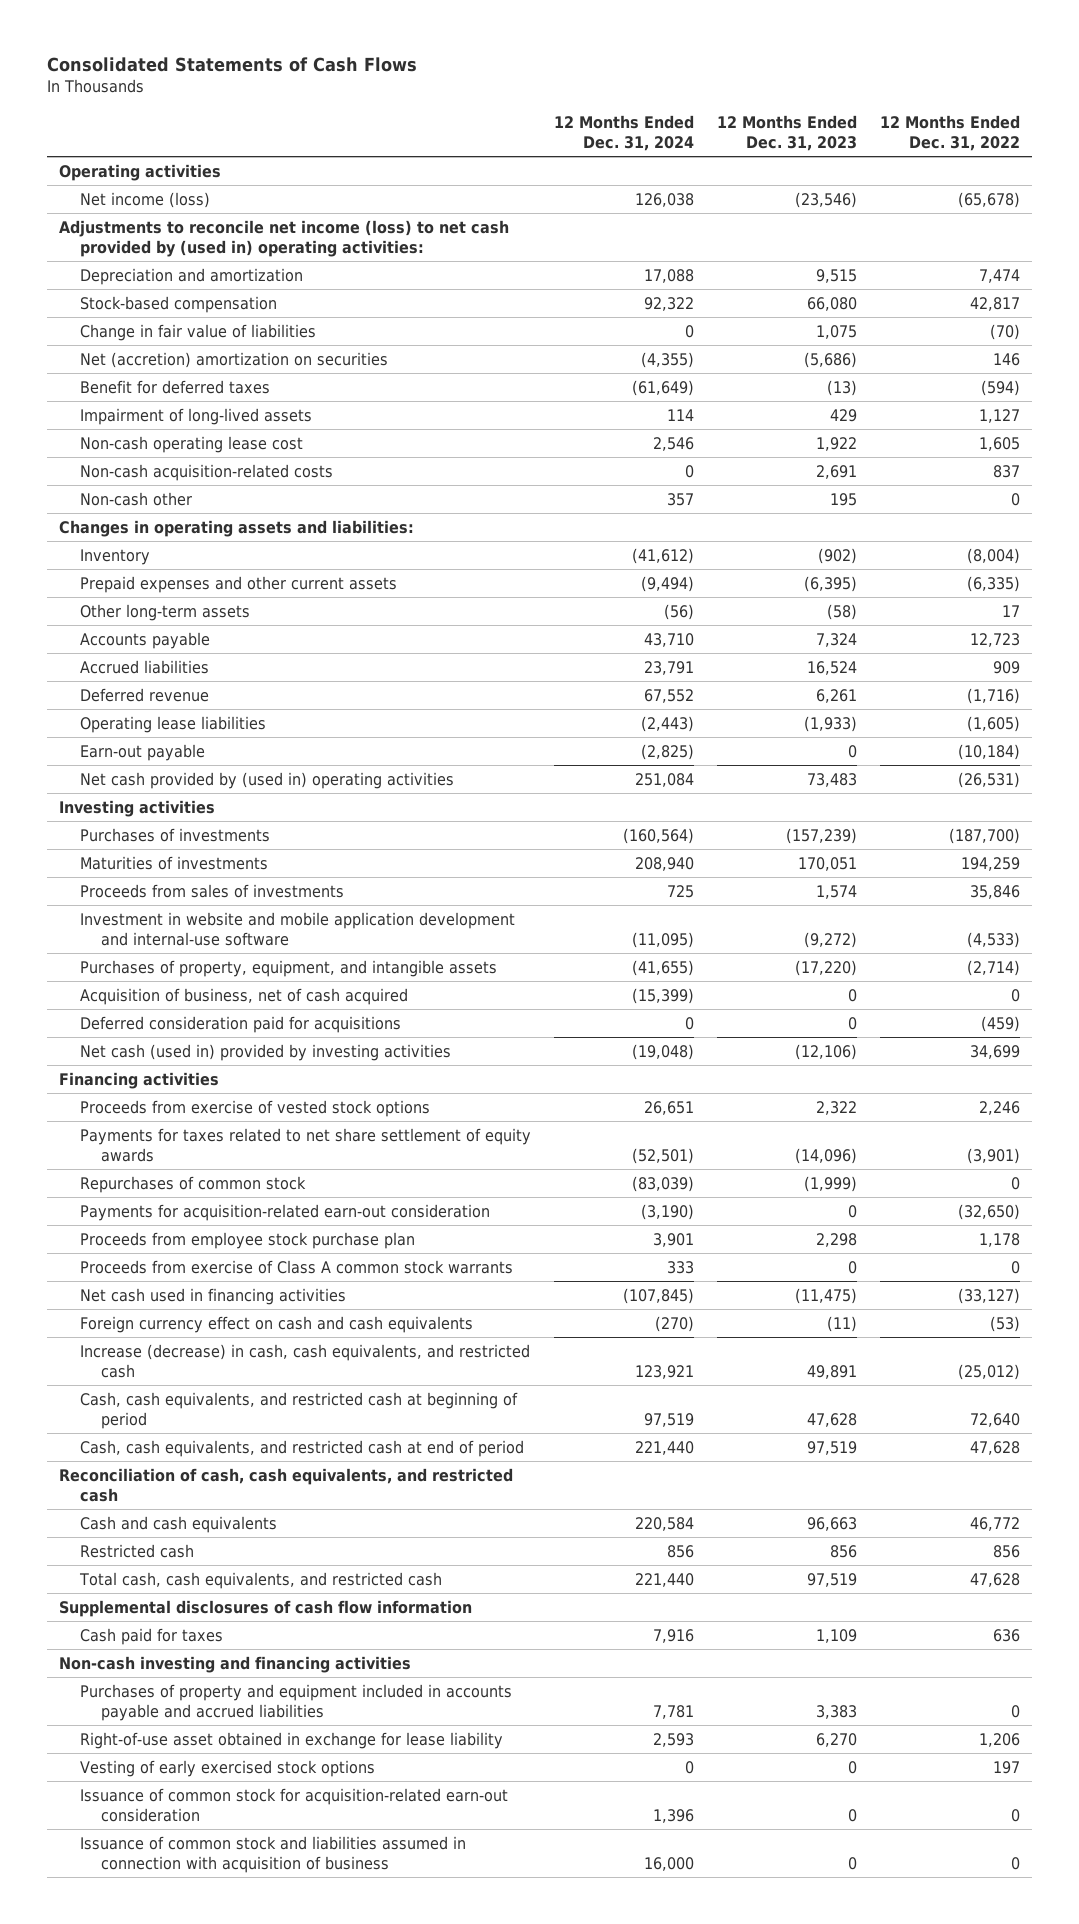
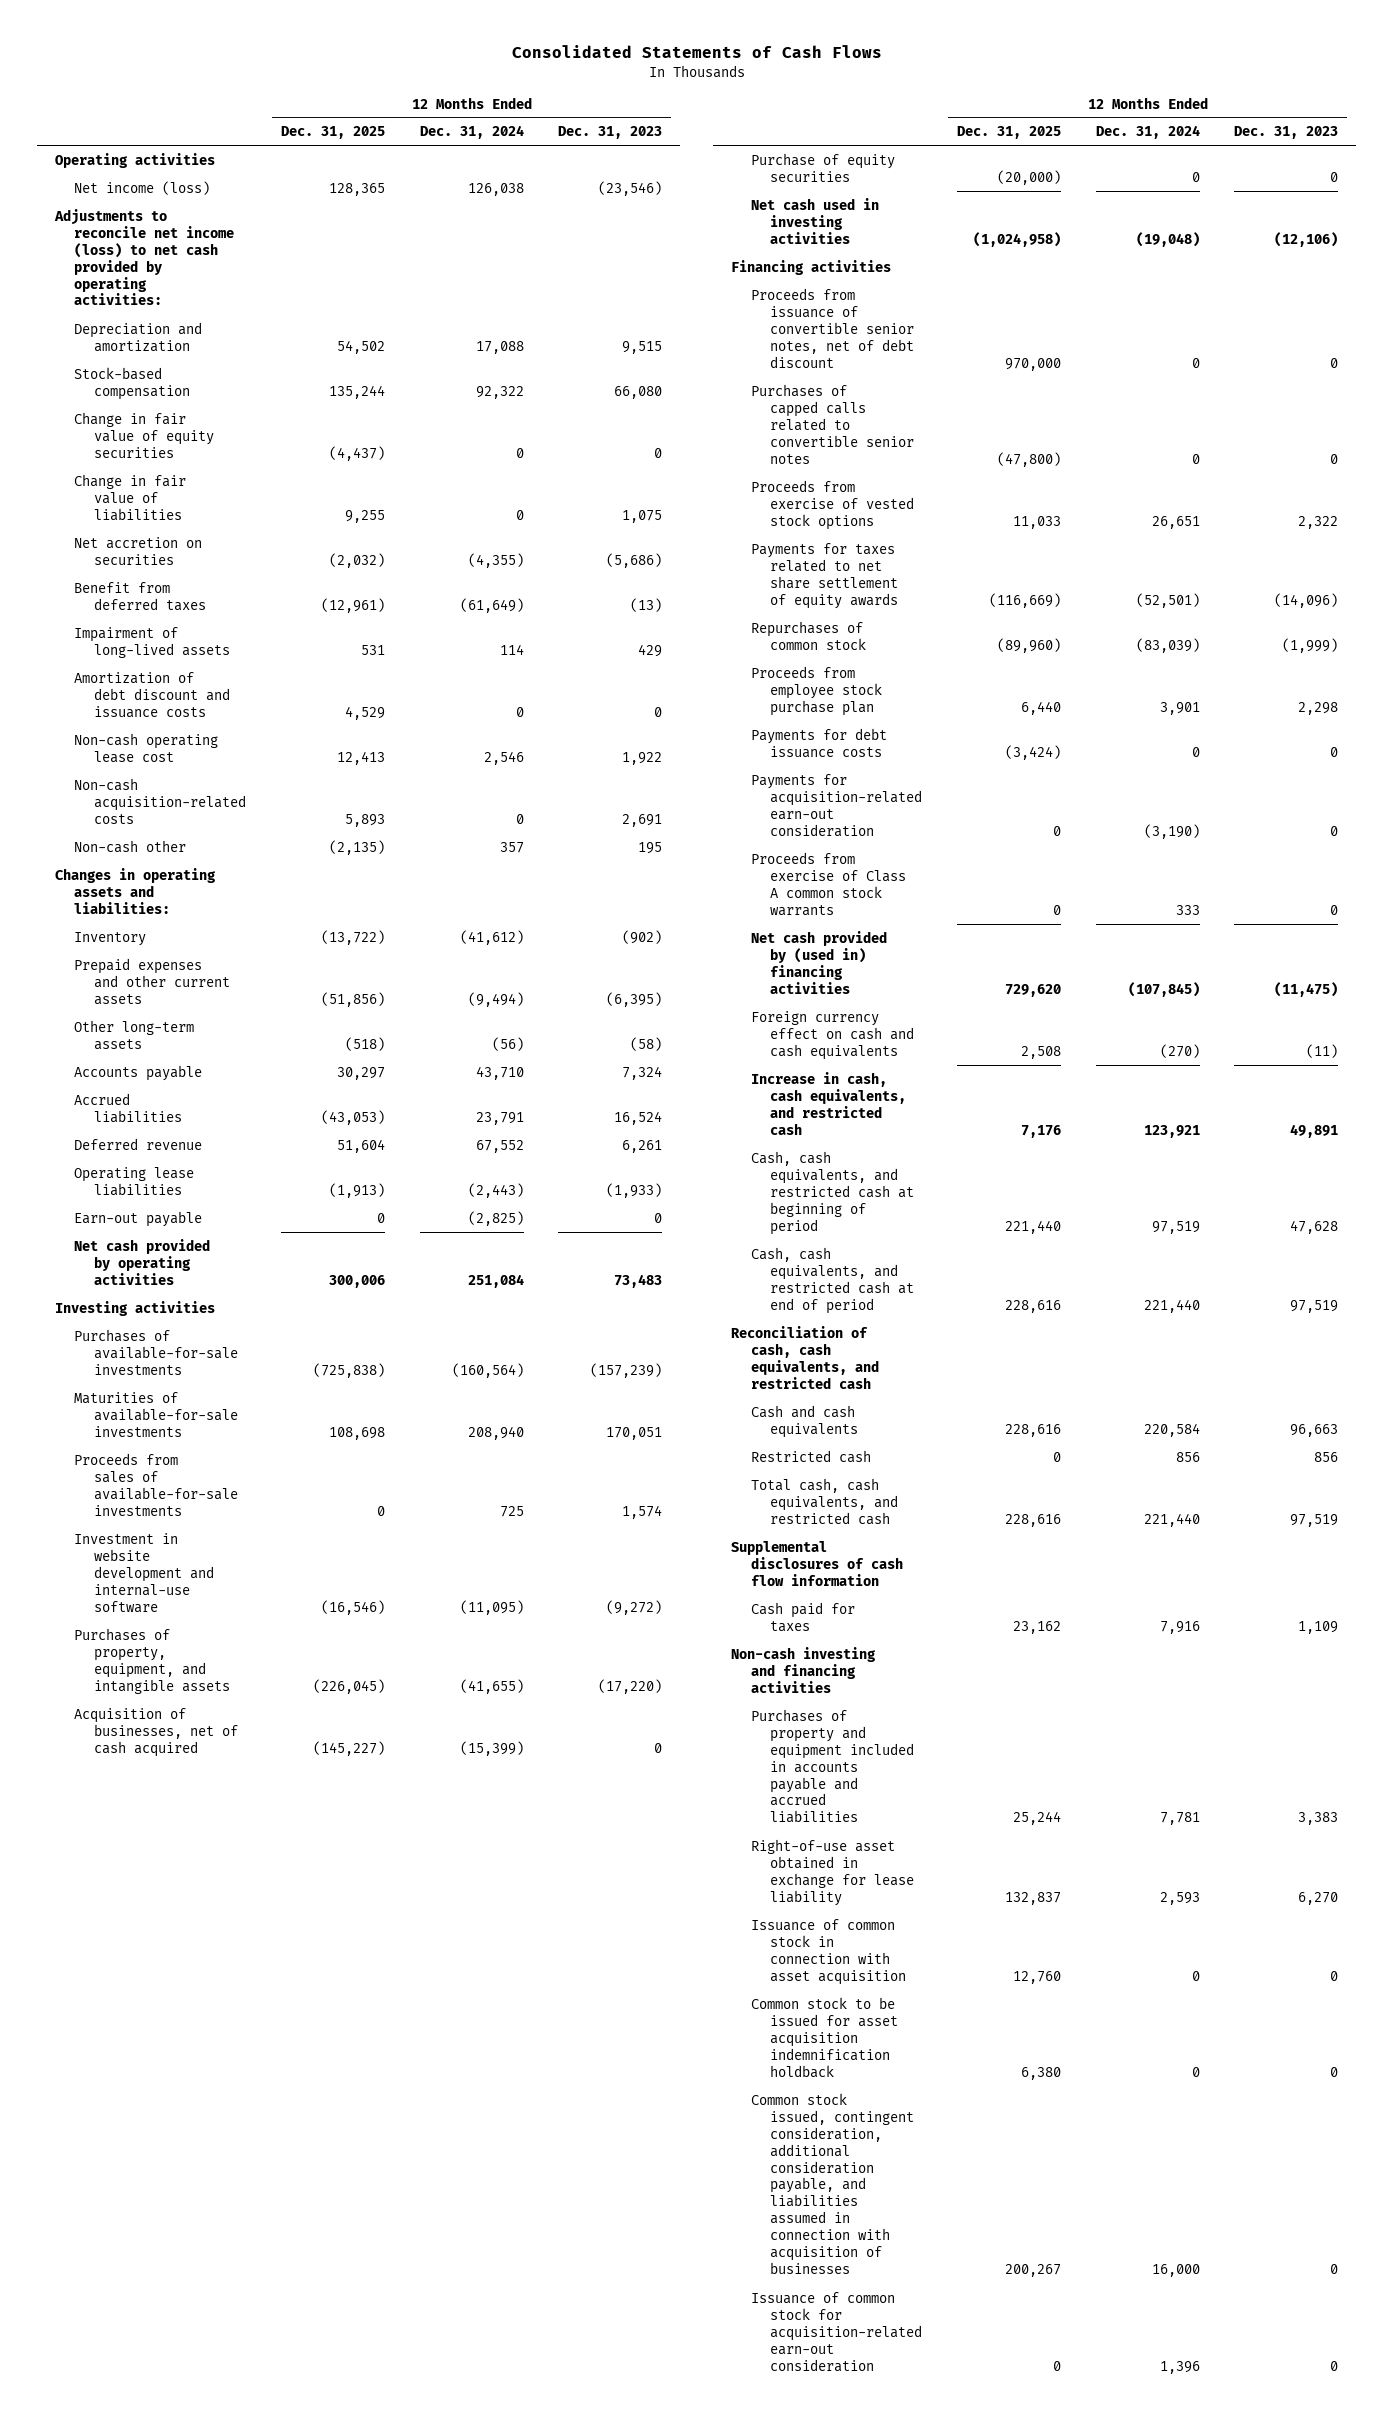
[880,114,1021,152] 12 Months Ended Dec. 31, 2022 -> none
none -> [280,126,385,140] Dec. 31, 2025
[58,219,509,258] Adjustments to reconcile net income (loss) to net cash provided by (used in) operating activities: -> [53,208,235,306] Adjustments to reconcile net income (loss) to net cash provided by operating activities:
none -> [74,411,215,458] Change in fair value of equity securities
[79,351,388,368] Net (accretion) amortization on securities -> [74,536,203,565] Net accretion on securities
[79,379,270,394] Benefit for deferred taxes -> [74,581,207,611] Benefit from deferred taxes
none -> [74,671,231,718] Amortization of debt discount and issuance costs
[79,771,454,789] Net cash provided by (used in) operating activities -> [74,1238,211,1285] Net cash provided by operating activities
[79,827,270,842] Purchases of investments -> [74,1328,239,1375] Purchases of available-for-sale investments
[79,855,268,870] Maturities of investments -> [74,1391,239,1437] Maturities of available-for-sale investments
[79,883,344,898] Proceeds from sales of investments -> [74,1452,239,1516] Proceeds from sales of available-for-sale investments
[79,911,515,947] Investment in website and mobile application development and internal-use software -> [74,1532,215,1613] Investment in website development and internal-use software
[79,1015,401,1033] Deferred consideration paid for acquisitions -> none
[79,987,408,1005] Acquisition of business, net of cash acquired -> [74,1707,239,1757] Acquisition of businesses, net of cash acquired
none -> [750,152,895,182] Purchase of equity securities
[79,1043,451,1061] Net cash (used in) provided by investing activities -> [750,197,879,244] Net cash used in investing activities
none -> [750,287,915,368] Proceeds from issuance of convertible senior notes, net of debt discount
none -> [750,383,915,464] Purchases of capped calls related to convertible senior notes
none -> [750,727,887,758] Payments for debt issuance costs
[79,1203,490,1221] Payments for acquisition-related earn-out consideration -> [750,773,923,837] Payments for acquisition-related earn-out consideration
[79,1287,346,1305] Net cash used in financing activities -> [750,930,887,994] Net cash provided by (used in) financing activities
[79,1343,530,1379] Increase (decrease) in cash, cash equivalents, and restricted cash -> [750,1071,907,1135] Increase in cash, cash equivalents, and restricted cash
[79,1759,375,1777] Vesting of early exercised stock options -> none
none -> [750,1918,907,1985] Issuance of common stock in connection with asset acquisition
none -> [750,1996,899,2078] Common stock to be issued for asset acquisition indemnification holdback
none -> [750,2092,915,2275] Common stock issued, contingent consideration, additional consideration payable, and liabilities assumed in connection with acquisition of businesses
[79,1835,466,1874] Issuance of common stock and liabilities assumed in connection with acquisition of business -> none

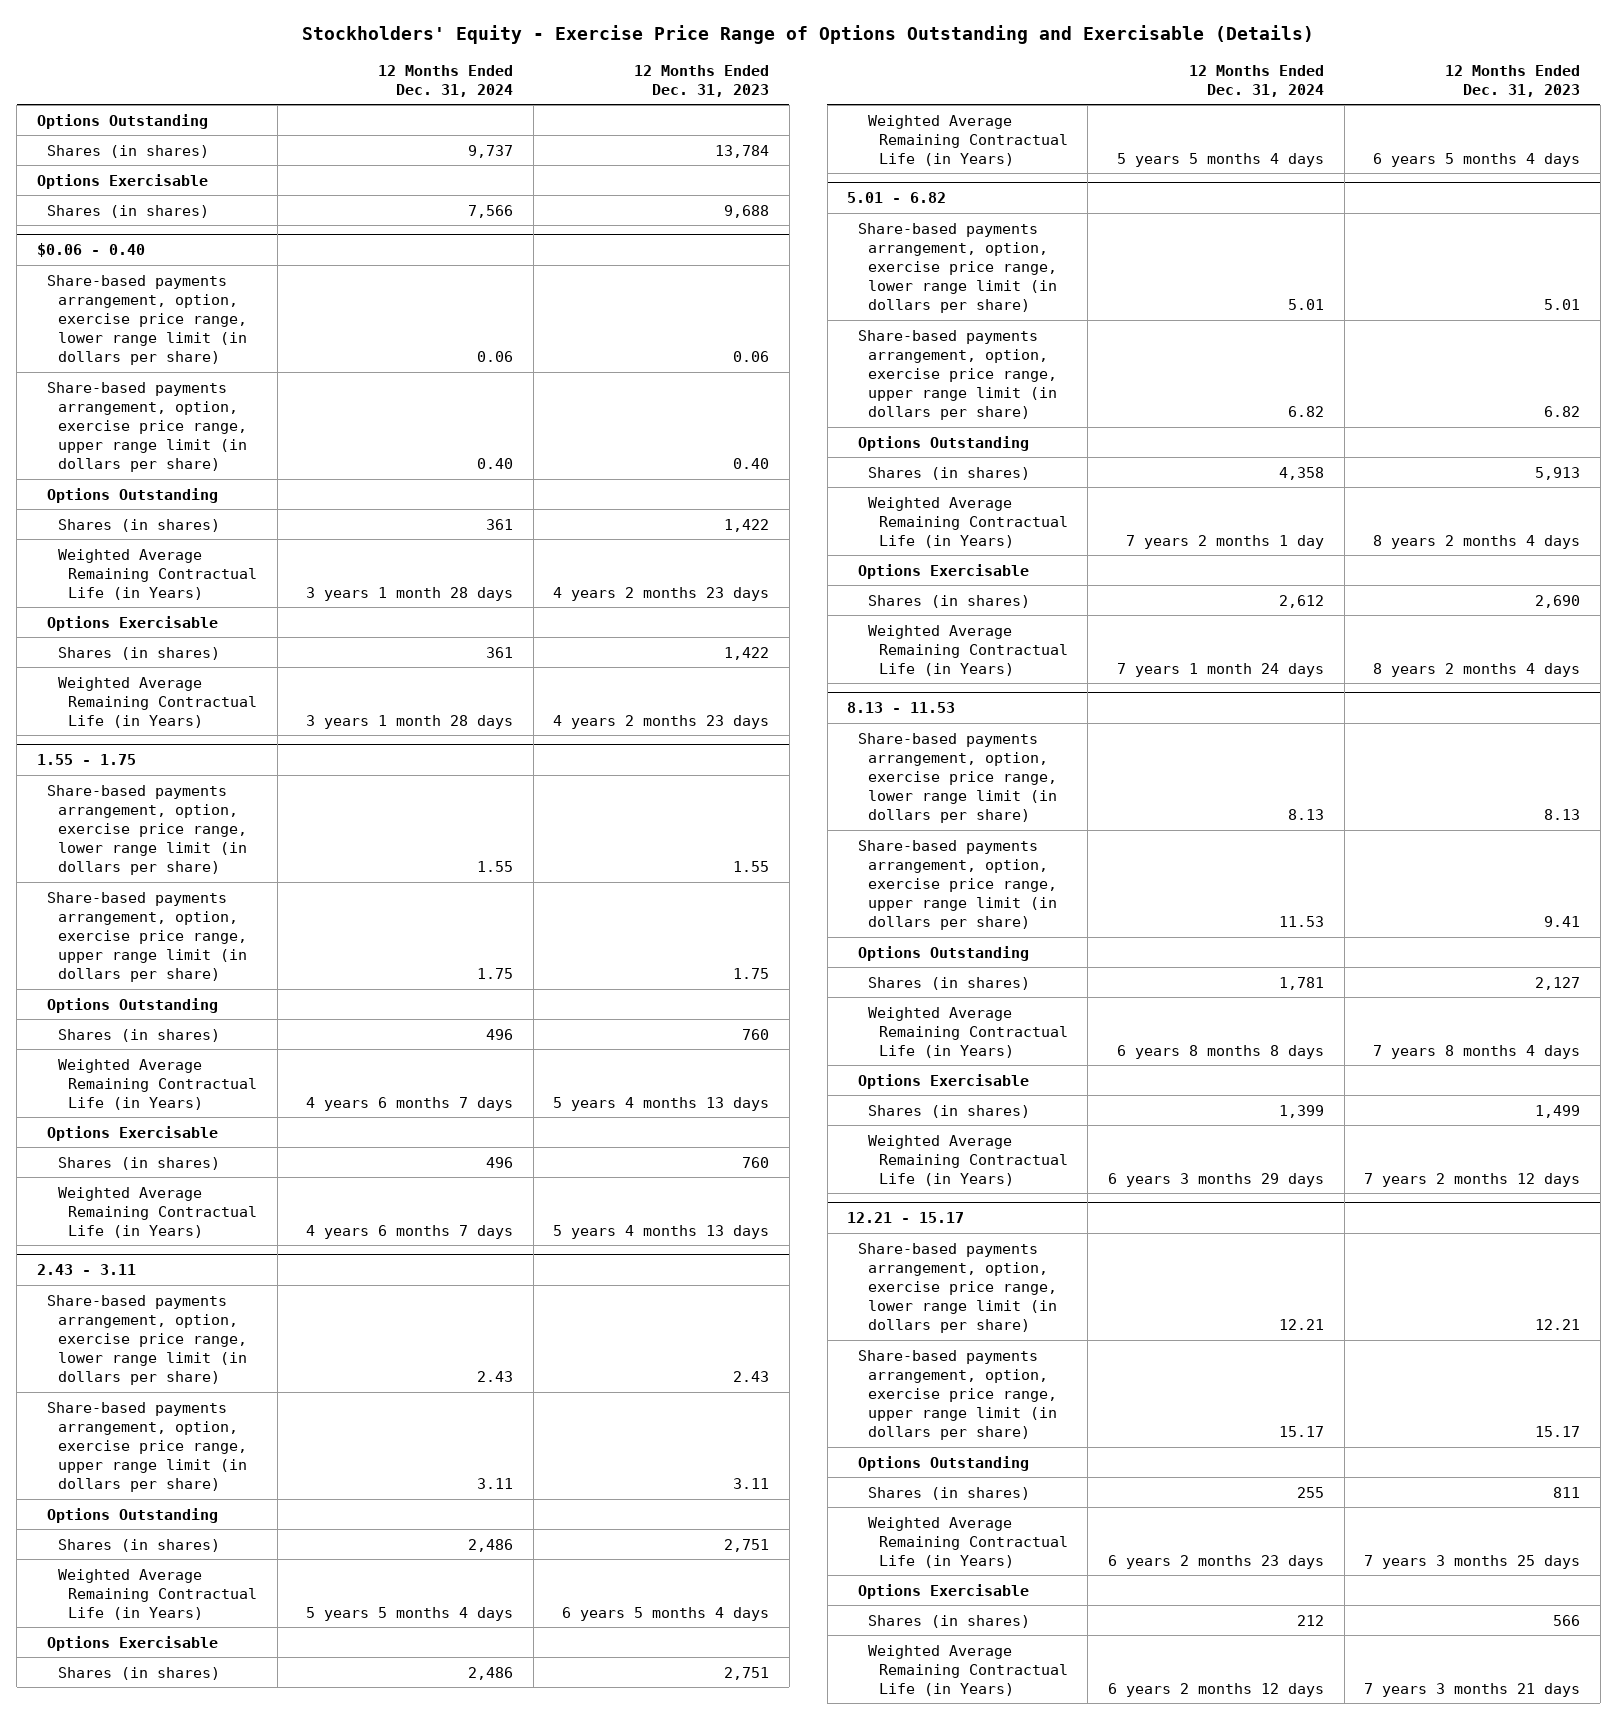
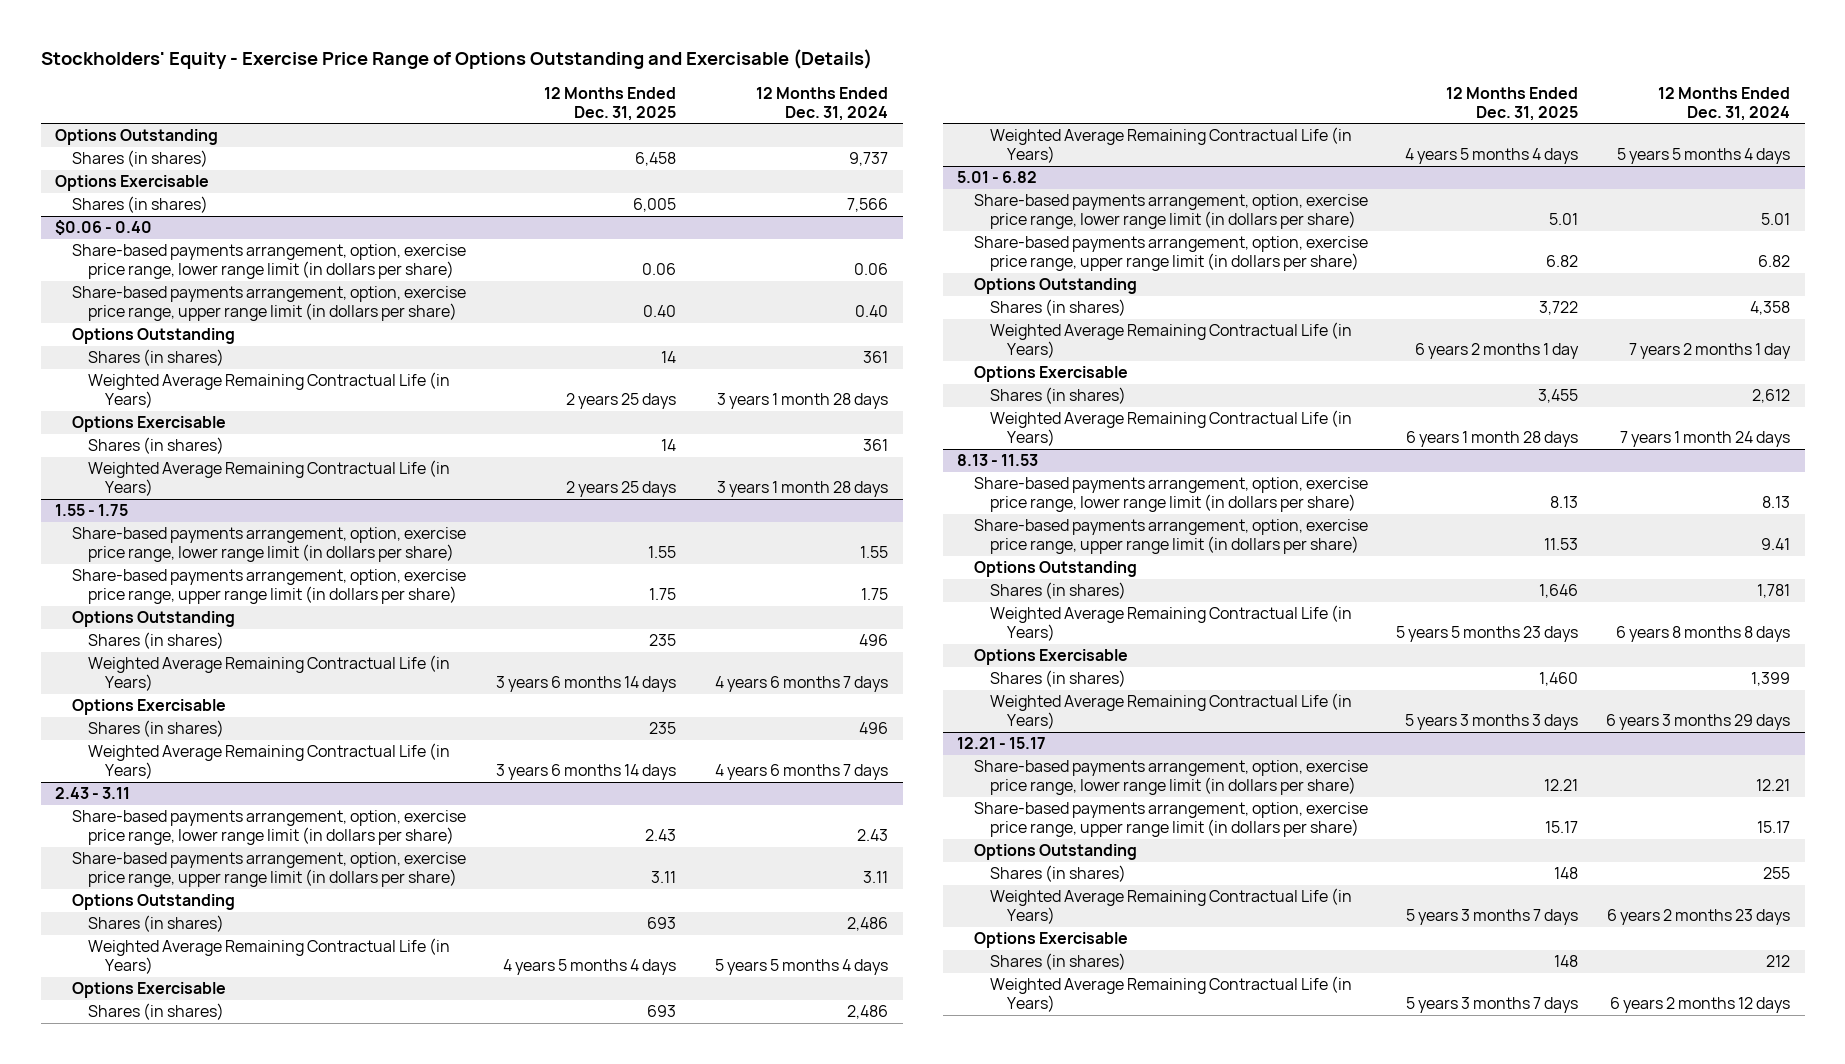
[634,64,770,97] 12 Months Ended Dec. 31, 2023 -> none
none -> [543,86,676,121] 12 Months Ended Dec. 31, 2025
[1278,915,1324,927] 11.53 -> [1761,538,1791,551] 9.41

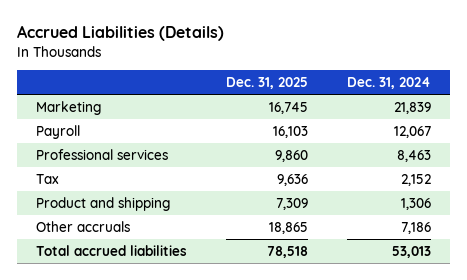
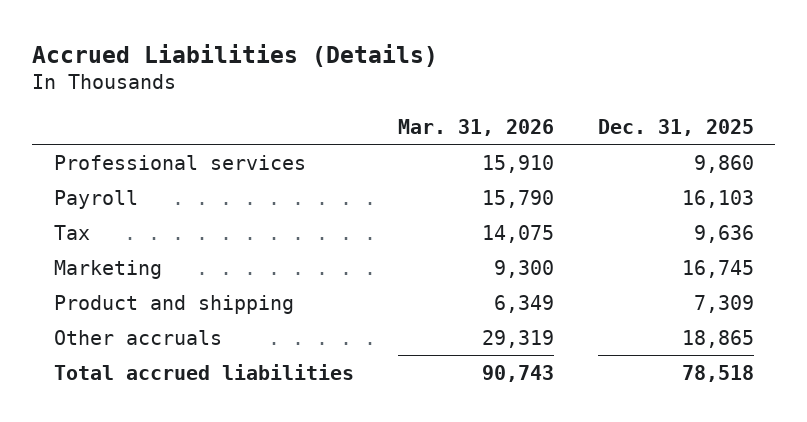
[347,77,432,90] Dec. 31, 2024 -> none
none -> [397,118,554,136] Mar. 31, 2026
[36,124,81,139] Payroll -> [53,189,138,209] Payroll
[36,100,102,115] Marketing -> [53,259,162,279] Marketing

